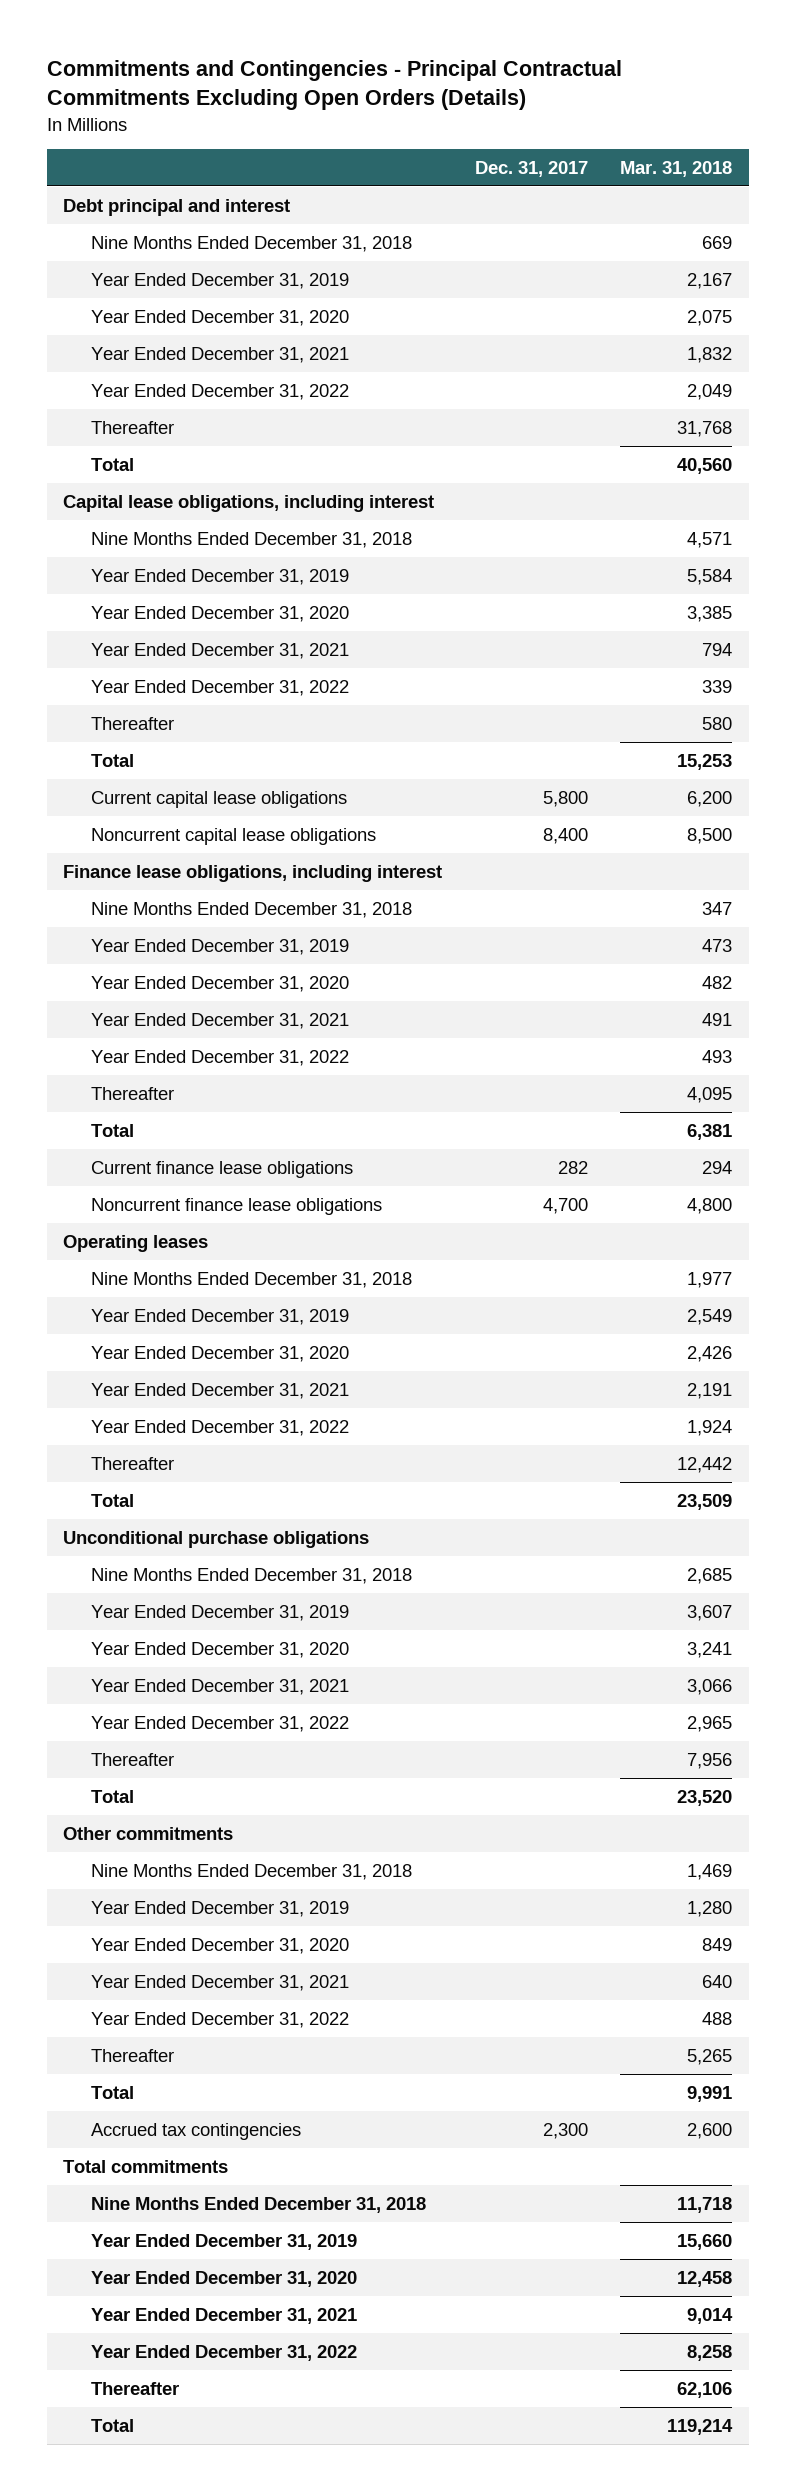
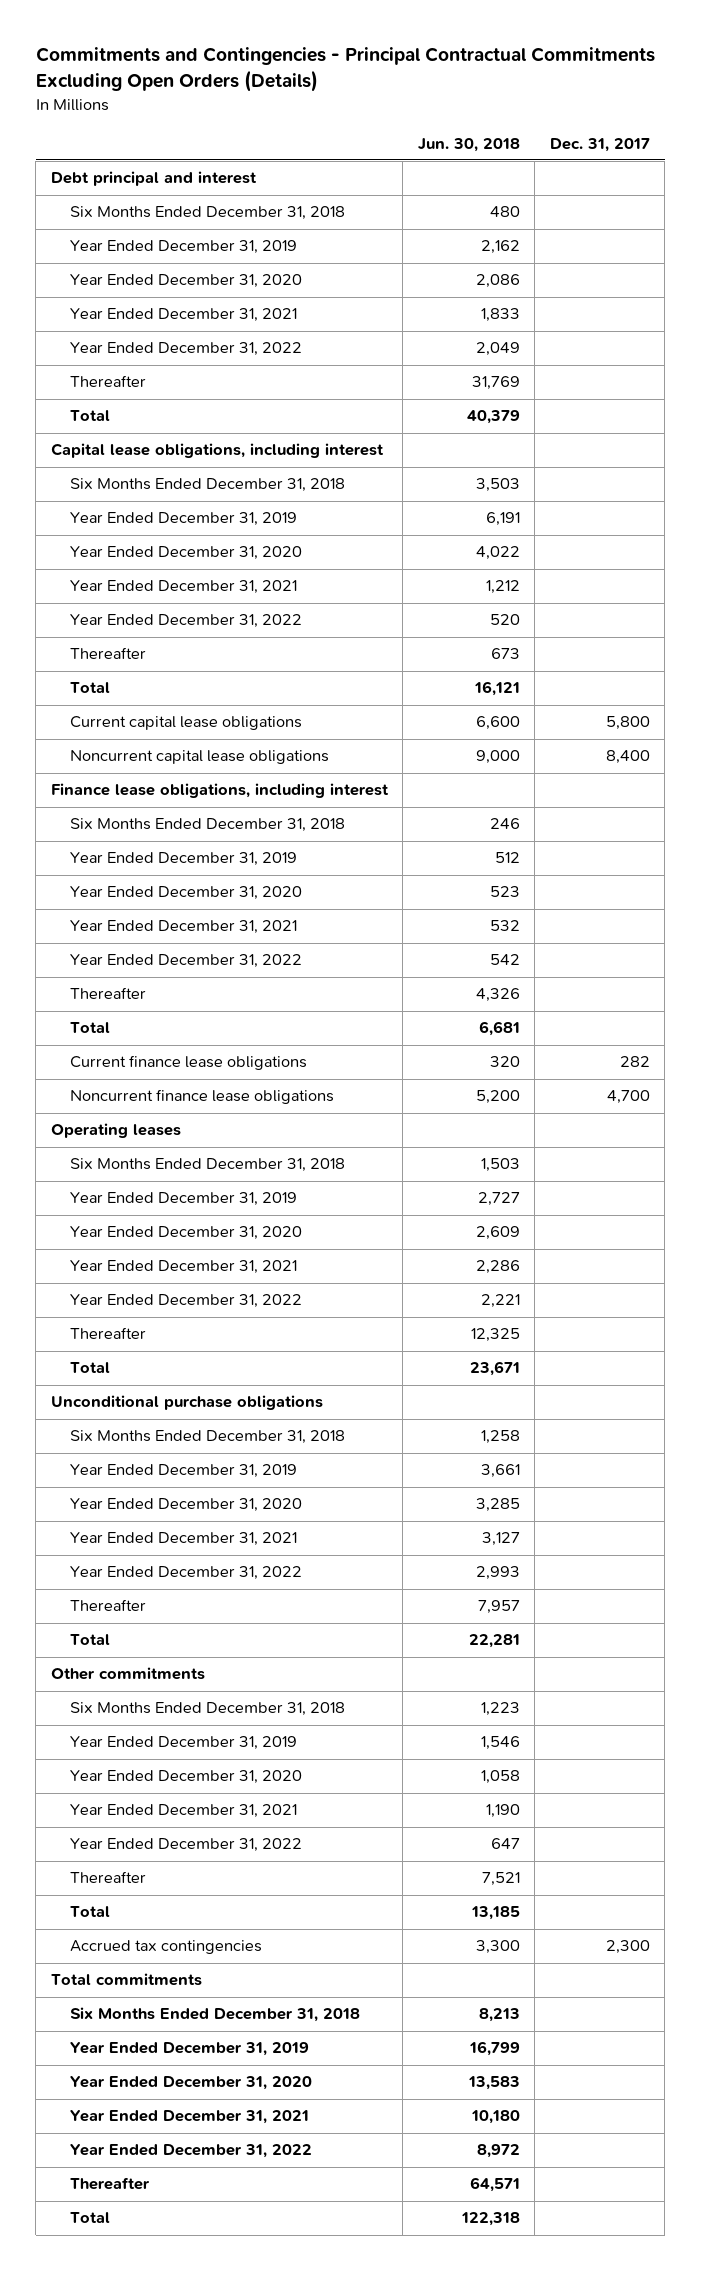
[620,160,733,177] Mar. 31, 2018 -> none
none -> [417,137,520,152] Jun. 30, 2018
[90,235,412,252] Nine Months Ended December 31, 2018 -> [69,206,345,221] Six Months Ended December 31, 2018
[90,531,412,548] Nine Months Ended December 31, 2018 -> [69,478,345,493] Six Months Ended December 31, 2018
[90,901,412,918] Nine Months Ended December 31, 2018 -> [69,818,345,833] Six Months Ended December 31, 2018
[90,1271,412,1288] Nine Months Ended December 31, 2018 -> [69,1158,345,1173] Six Months Ended December 31, 2018
[90,1567,412,1584] Nine Months Ended December 31, 2018 -> [69,1430,345,1445] Six Months Ended December 31, 2018
[90,1863,412,1880] Nine Months Ended December 31, 2018 -> [69,1702,345,1717] Six Months Ended December 31, 2018
[90,2196,426,2213] Nine Months Ended December 31, 2018 -> [69,2007,360,2023] Six Months Ended December 31, 2018

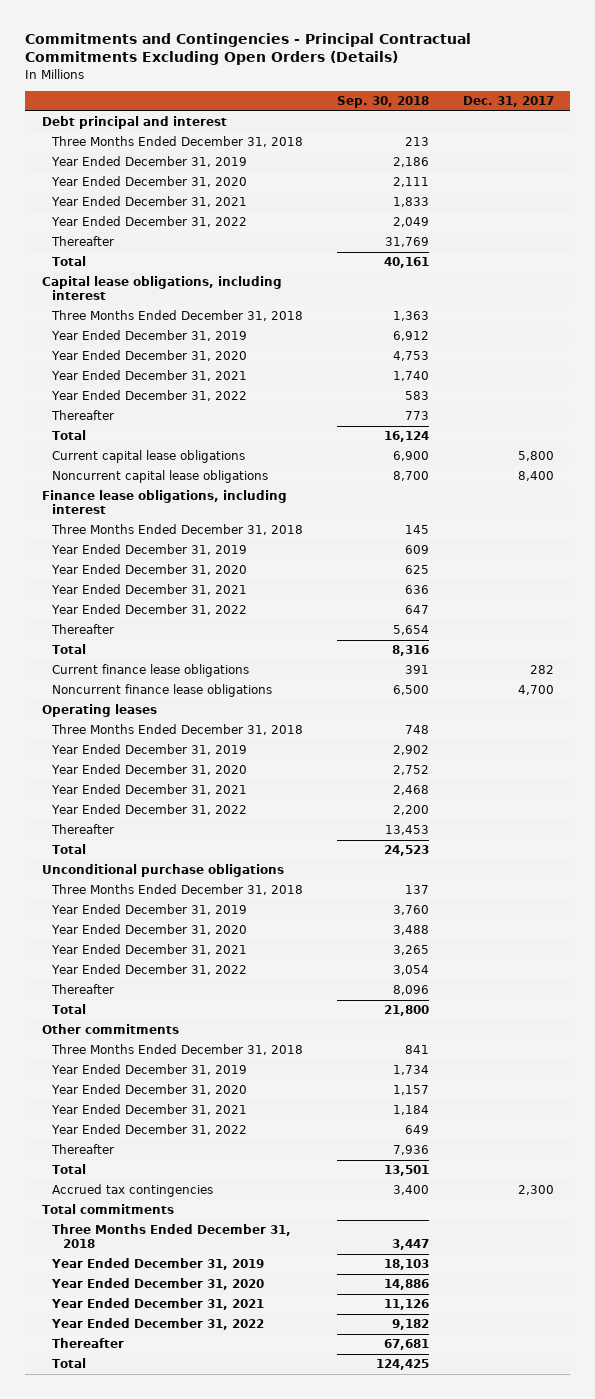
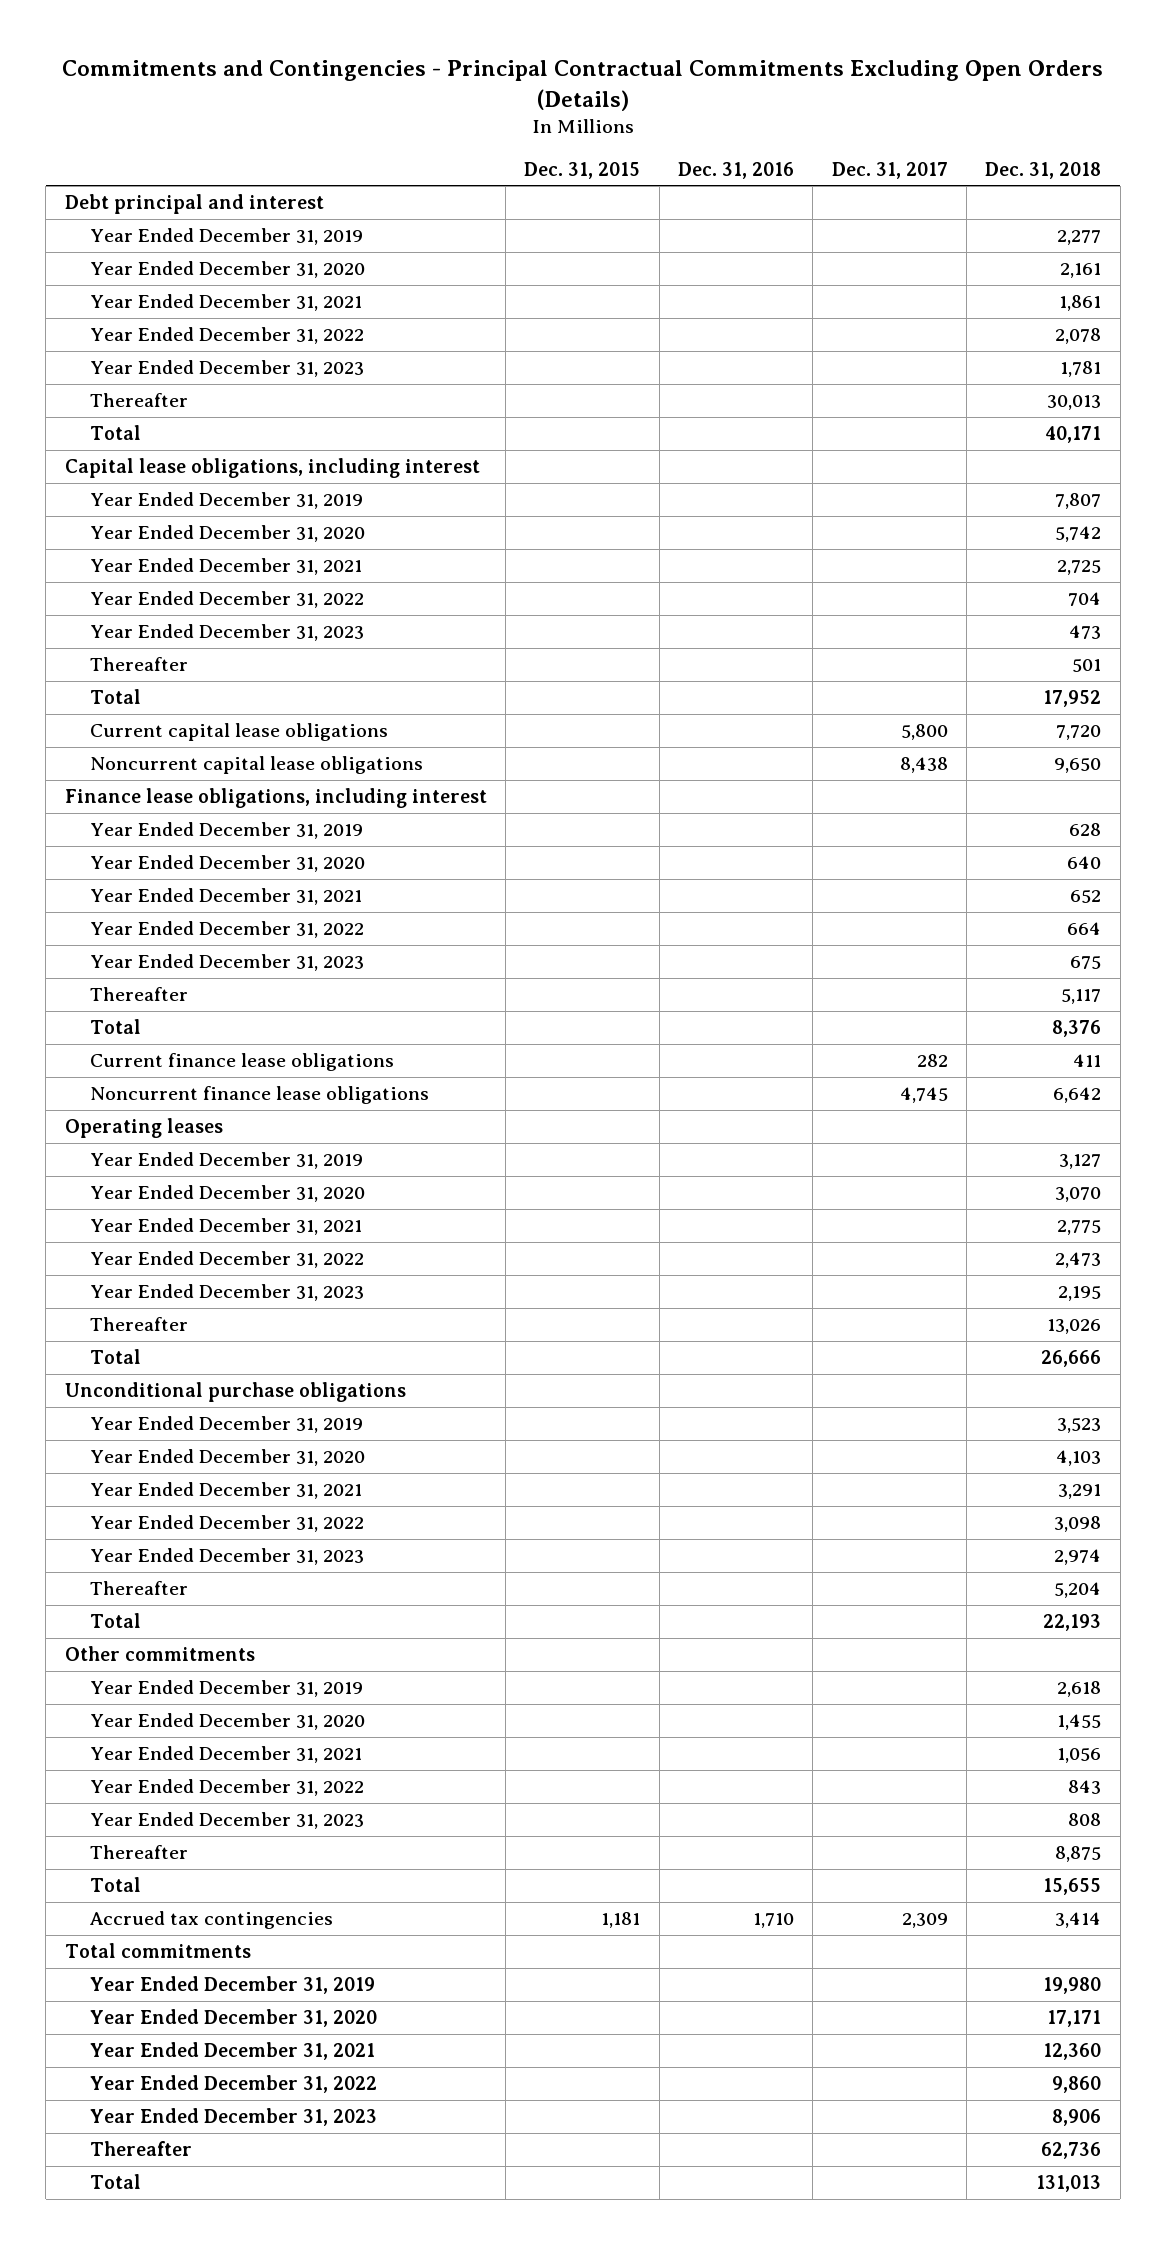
[336,95,429,108] Sep. 30, 2018 -> none
none -> [524,161,641,179] Dec. 31, 2015
none -> [678,161,795,179] Dec. 31, 2016
none -> [985,161,1102,179] Dec. 31, 2018
[51,136,304,148] Three Months Ended December 31, 2018 -> none
none -> [89,360,364,378] Year Ended December 31, 2023
[51,310,304,322] Three Months Ended December 31, 2018 -> none
none -> [89,624,364,642] Year Ended December 31, 2023
[517,471,554,482] 8,400 -> [899,757,948,774] 8,438
[51,524,304,536] Three Months Ended December 31, 2018 -> none
none -> [89,954,364,972] Year Ended December 31, 2023
[517,685,554,696] 4,700 -> [899,1087,948,1104] 4,745
[51,724,304,736] Three Months Ended December 31, 2018 -> none
none -> [89,1284,364,1302] Year Ended December 31, 2023
[51,884,304,896] Three Months Ended December 31, 2018 -> none
none -> [89,1548,364,1566] Year Ended December 31, 2023
[51,1044,304,1056] Three Months Ended December 31, 2018 -> none
none -> [89,1812,364,1830] Year Ended December 31, 2023
[517,1185,554,1196] 2,300 -> [901,1913,948,1929] 2,309
[52,1224,292,1249] Three Months Ended December 31, 2018 -> none
none -> [89,2108,377,2127] Year Ended December 31, 2023

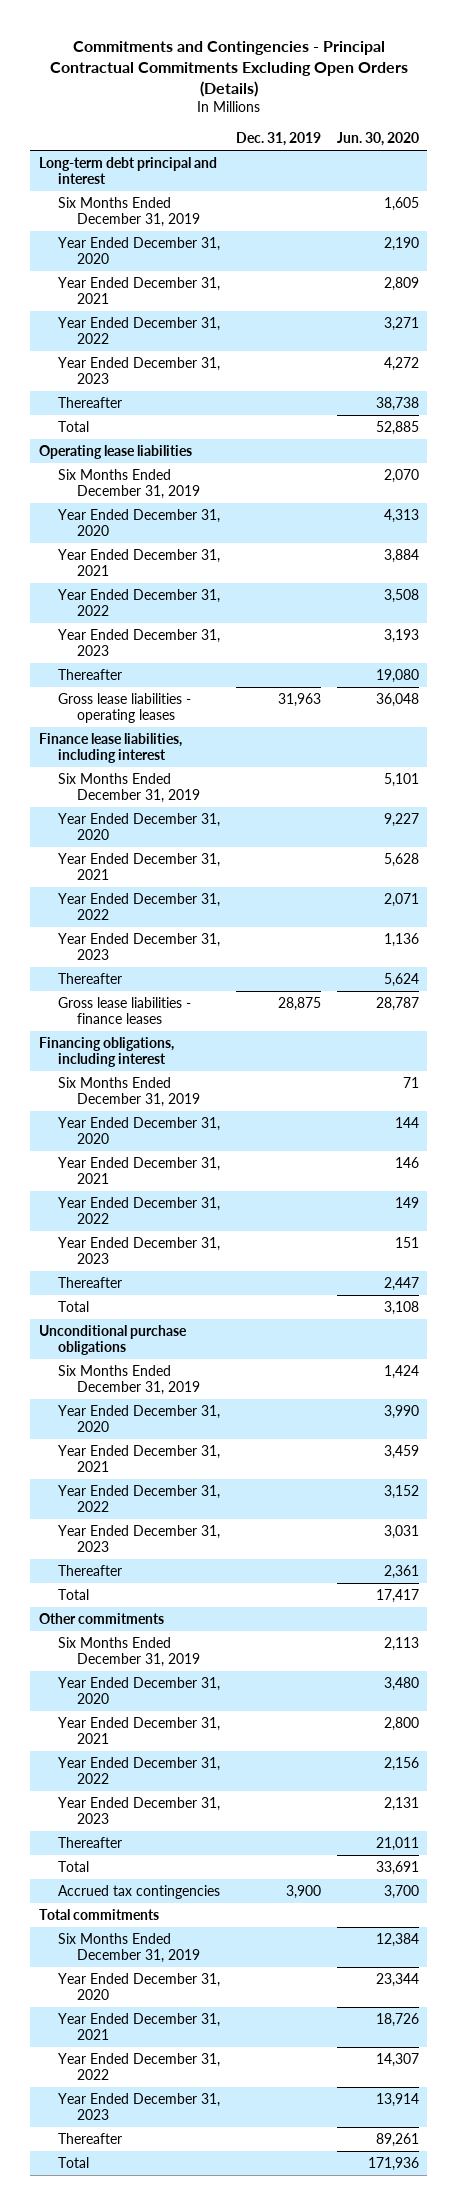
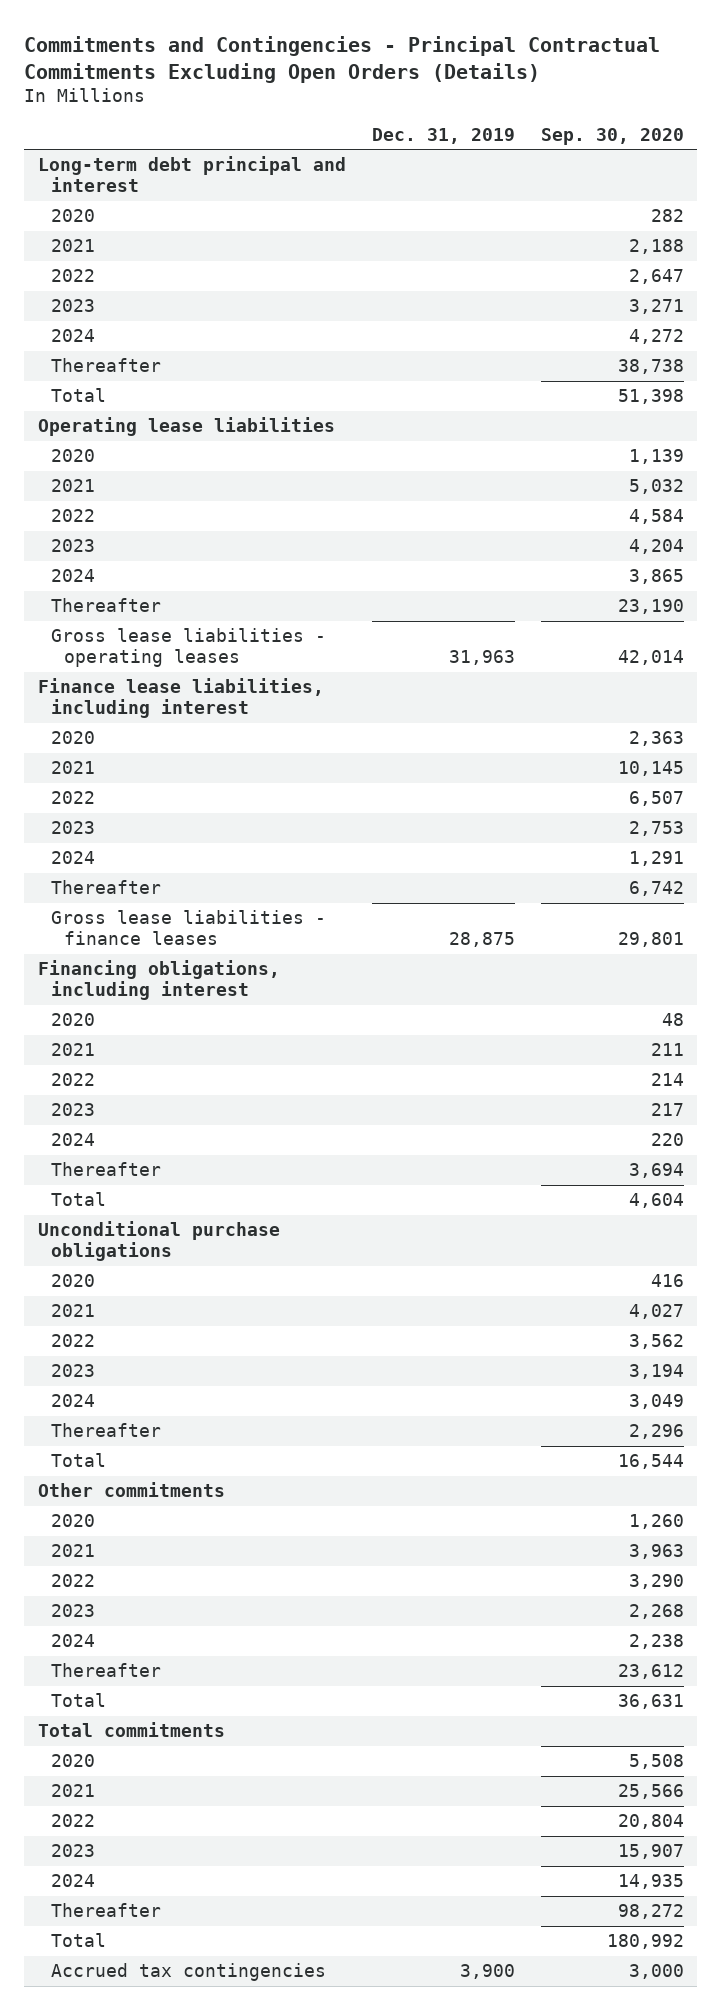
[337,131,420,146] Jun. 30, 2020 -> none
none -> [541,127,685,145] Sep. 30, 2020
[57,357,220,384] Year Ended December 31, 2023 -> none
[57,197,200,227] Six Months Ended December 31, 2019 -> [50,209,95,223] 2020
none -> [50,239,95,253] 2021
[57,237,220,264] Year Ended December 31, 2020 -> [50,269,95,283] 2022
[57,277,220,304] Year Ended December 31, 2021 -> [50,299,95,313] 2023
[57,317,220,344] Year Ended December 31, 2022 -> [50,329,95,343] 2024
[57,629,220,656] Year Ended December 31, 2023 -> none
[57,469,200,499] Six Months Ended December 31, 2019 -> [50,449,95,463] 2020
none -> [50,479,95,493] 2021
[57,509,220,536] Year Ended December 31, 2020 -> [50,509,95,523] 2022
[57,549,220,576] Year Ended December 31, 2021 -> [50,539,95,553] 2023
[57,589,220,616] Year Ended December 31, 2022 -> [50,569,95,583] 2024
[57,933,220,960] Year Ended December 31, 2023 -> none
[57,773,200,803] Six Months Ended December 31, 2019 -> [50,731,95,745] 2020
none -> [50,761,95,775] 2021
[57,813,220,840] Year Ended December 31, 2020 -> [50,791,95,805] 2022
[57,853,220,880] Year Ended December 31, 2021 -> [50,821,95,835] 2023
[57,893,220,920] Year Ended December 31, 2022 -> [50,851,95,865] 2024
[57,1077,200,1107] Six Months Ended December 31, 2019 -> none
[57,1237,220,1264] Year Ended December 31, 2023 -> none
none -> [50,1013,95,1027] 2020
none -> [50,1043,95,1057] 2021
[57,1117,220,1144] Year Ended December 31, 2020 -> [50,1073,95,1087] 2022
[57,1157,220,1184] Year Ended December 31, 2021 -> [50,1103,95,1117] 2023
[57,1197,220,1224] Year Ended December 31, 2022 -> [50,1133,95,1147] 2024
[57,1525,220,1552] Year Ended December 31, 2023 -> none
[57,1365,200,1395] Six Months Ended December 31, 2019 -> [50,1274,95,1288] 2020
none -> [50,1304,95,1318] 2021
[57,1405,220,1432] Year Ended December 31, 2020 -> [50,1334,95,1348] 2022
[57,1445,220,1472] Year Ended December 31, 2021 -> [50,1364,95,1378] 2023
[57,1485,220,1512] Year Ended December 31, 2022 -> [50,1394,95,1408] 2024
[57,1797,220,1824] Year Ended December 31, 2023 -> none
[57,1637,200,1667] Six Months Ended December 31, 2019 -> [50,1514,95,1528] 2020
none -> [50,1544,95,1558] 2021
[57,1677,220,1704] Year Ended December 31, 2020 -> [50,1574,95,1588] 2022
[57,1717,220,1744] Year Ended December 31, 2021 -> [50,1604,95,1618] 2023
[57,1757,220,1784] Year Ended December 31, 2022 -> [50,1634,95,1648] 2024
[57,2093,220,2120] Year Ended December 31, 2023 -> none
[57,1933,200,1963] Six Months Ended December 31, 2019 -> [50,1754,95,1768] 2020
none -> [50,1784,95,1798] 2021
[57,1973,220,2000] Year Ended December 31, 2020 -> [50,1814,95,1828] 2022
[57,2013,220,2040] Year Ended December 31, 2021 -> [50,1844,95,1858] 2023
[57,2053,220,2080] Year Ended December 31, 2022 -> [50,1874,95,1888] 2024
[57,1885,220,1900] Accrued tax contingencies -> [50,1963,326,1982] Accrued tax contingencies

